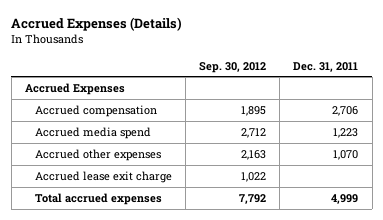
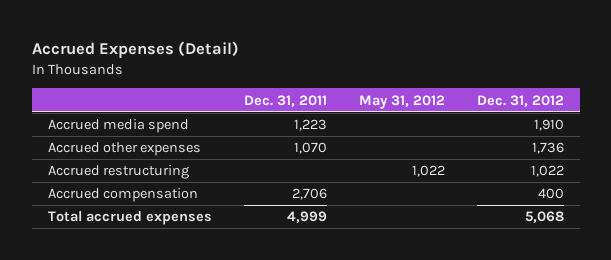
[11,17,183,32] Accrued Expenses (Details) -> [31,41,239,59] Accrued Expenses (Detail)
[199,61,267,73] Sep. 30, 2012 -> none
none -> [358,94,445,109] May 31, 2012
none -> [476,94,564,107] Dec. 31, 2012
[24,82,125,95] Accrued Expenses -> none
[34,170,172,183] Accrued lease exit charge -> none
none -> [47,165,189,180] Accrued restructuring
[34,104,157,117] Accrued compensation -> [47,188,198,203] Accrued compensation

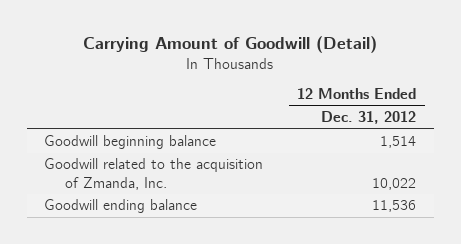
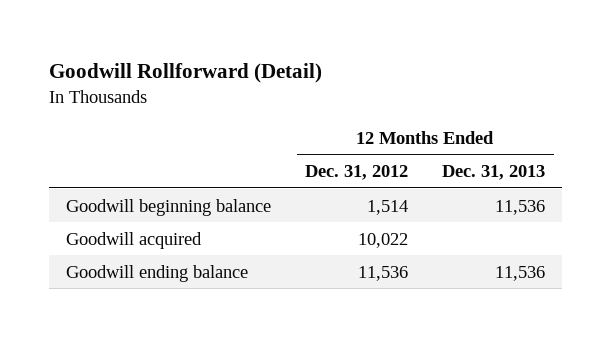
[83,36,378,54] Carrying Amount of Goodwill (Detail) -> [49,62,323,83] Goodwill Rollforward (Detail)
none -> [442,164,546,180] Dec. 31, 2013
[44,158,264,190] Goodwill related to the acquisition of Zmanda, Inc. -> [66,231,203,249] Goodwill acquired

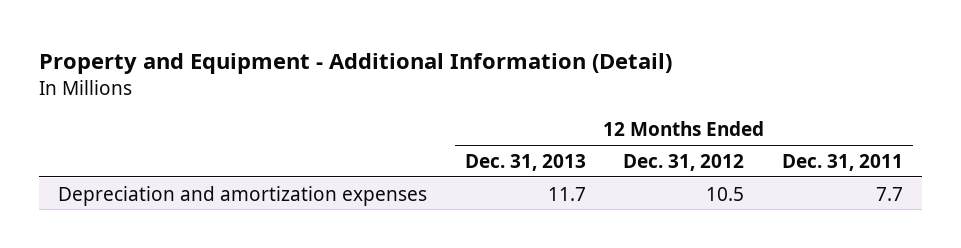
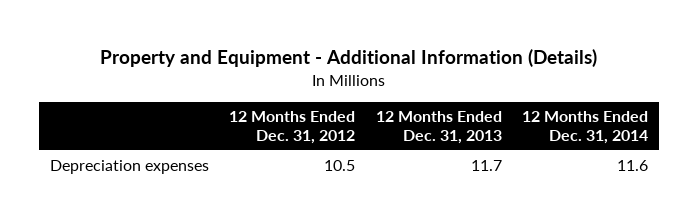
[38,52,672,74] Property and Equipment - Additional Information (Detail) -> [99,49,597,68] Property and Equipment - Additional Information (Details)
[782,153,904,171] Dec. 31, 2011 -> none
none -> [522,110,649,145] 12 Months Ended Dec. 31, 2014
[57,185,427,206] Depreciation and amortization expenses -> [49,159,209,174] Depreciation expenses

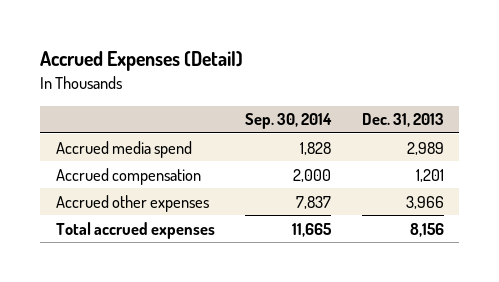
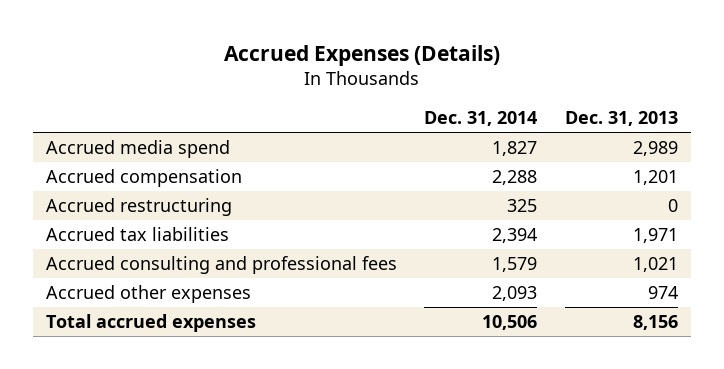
[40,51,244,72] Accrued Expenses (Detail) -> [223,44,500,66] Accrued Expenses (Details)
[245,113,333,130] Sep. 30, 2014 -> none
none -> [424,111,538,127] Dec. 31, 2014
none -> [46,197,233,216] Accrued restructuring
none -> [46,226,230,241] Accrued tax liabilities
none -> [46,255,398,274] Accrued consulting and professional fees
[405,195,444,209] 3,966 -> [647,285,678,299] 974

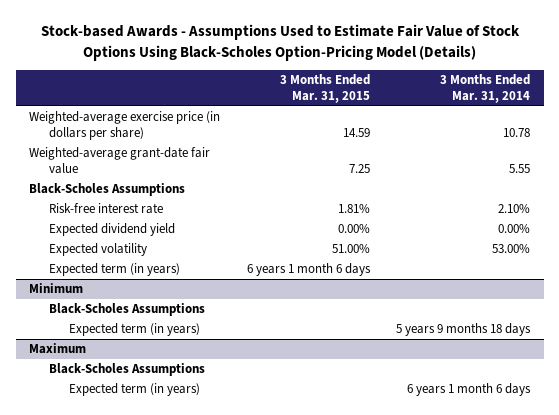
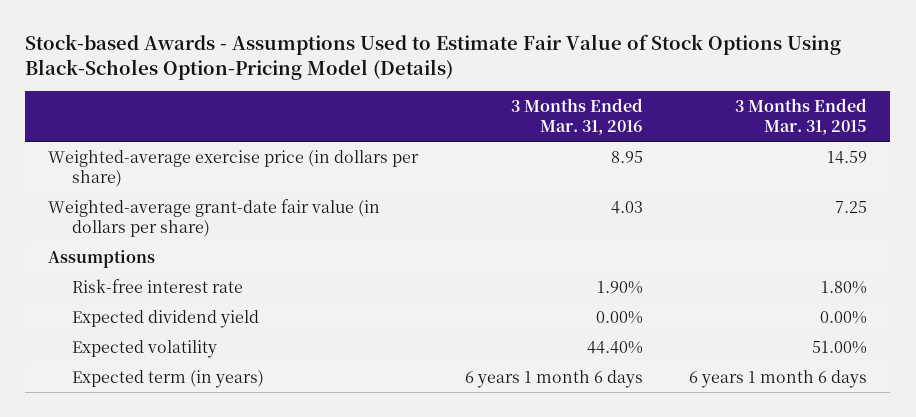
[440,74,531,103] 3 Months Ended Mar. 31, 2014 -> none
none -> [510,97,643,136] 3 Months Ended Mar. 31, 2016
[29,147,211,175] Weighted-average grant-date fair value -> [48,198,381,238] Weighted-average grant-date fair value (in dollars per share)
[29,183,186,197] Black-Scholes Assumptions -> [48,249,156,268] Assumptions
[337,204,370,214] 1.81% -> [821,280,868,294] 1.80%
[29,283,84,294] Minimum -> none
[49,303,206,317] Black-Scholes Assumptions -> none
[69,323,201,337] Expected term (in years) -> none
[29,343,87,355] Maximum -> none
[49,363,206,377] Black-Scholes Assumptions -> none
[69,383,201,397] Expected term (in years) -> none

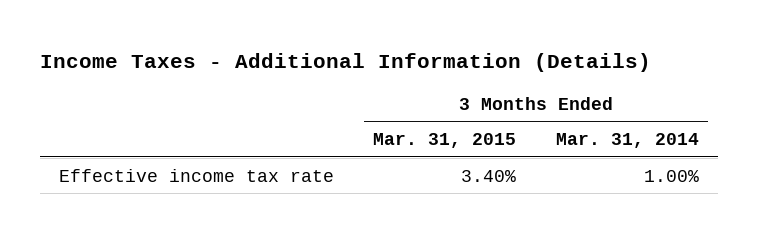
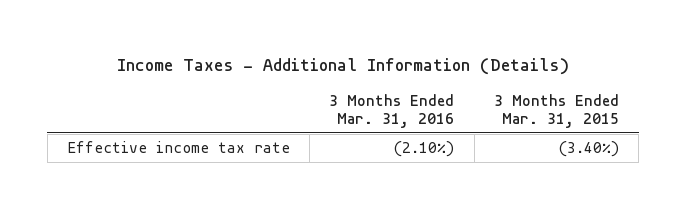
[555,133,699,149] Mar. 31, 2014 -> none
none -> [329,93,455,128] 3 Months Ended Mar. 31, 2016
[461,169,517,182] 3.40% -> [557,141,619,158] (3.40%)

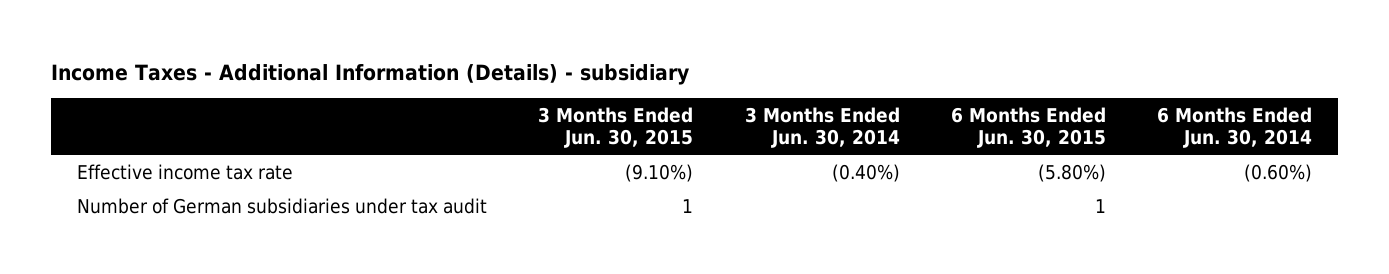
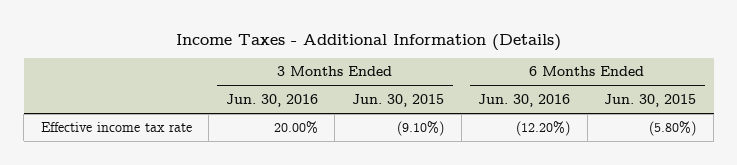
[51,63,690,85] Income Taxes - Additional Information (Details) - subsidiary -> [175,33,561,51] Income Taxes - Additional Information (Details)
[744,106,900,149] 3 Months Ended Jun. 30, 2014 -> none
[1157,106,1313,149] 6 Months Ended Jun. 30, 2014 -> none
none -> [225,93,318,107] Jun. 30, 2016
none -> [478,93,571,107] Jun. 30, 2016
[77,197,488,214] Number of German subsidiaries under tax audit -> none

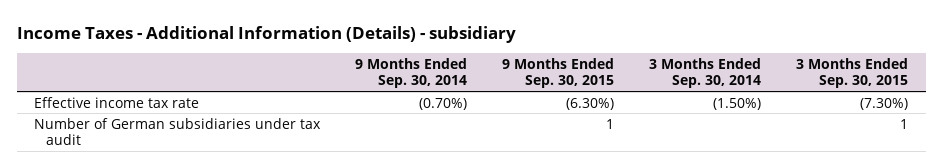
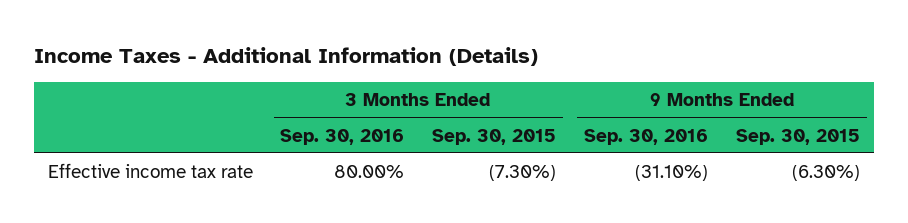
[16,25,516,43] Income Taxes - Additional Information (Details) - subsidiary -> [33,47,538,67] Income Taxes - Additional Information (Details)
[355,57,468,89] 9 Months Ended Sep. 30, 2014 -> none
[649,57,762,89] 3 Months Ended Sep. 30, 2014 -> none
none -> [280,128,405,145] Sep. 30, 2016
none -> [584,128,709,145] Sep. 30, 2016
[34,117,322,146] Number of German subsidiaries under tax audit -> none

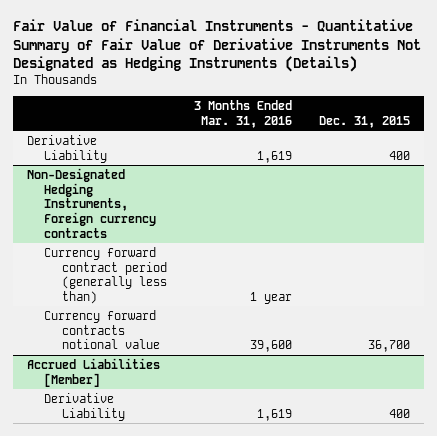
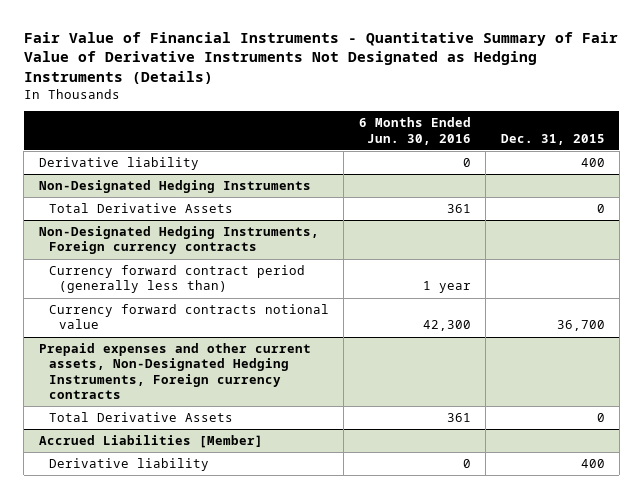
[194,99,293,128] 3 Months Ended Mar. 31, 2016 -> none
none -> [358,117,471,145] 6 Months Ended Jun. 30, 2016
[26,134,108,163] Derivative Liability -> [38,157,199,171] Derivative liability
none -> [38,180,311,194] Non-Designated Hedging Instruments
none -> [48,203,233,214] Total Derivative Assets
none -> [38,343,311,400] Prepaid expenses and other current assets, Non-Designated Hedging Instruments, Foreign currency contracts
none -> [48,412,233,423] Total Derivative Assets
[44,392,126,421] Derivative Liability -> [48,458,209,472] Derivative liability

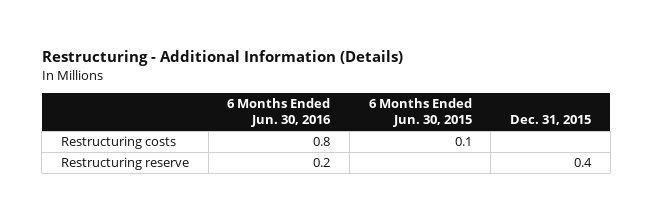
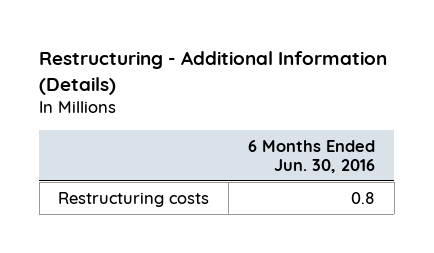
[368,98,472,128] 6 Months Ended Jun. 30, 2015 -> none
[510,115,592,126] Dec. 31, 2015 -> none
[60,157,189,171] Restructuring reserve -> none

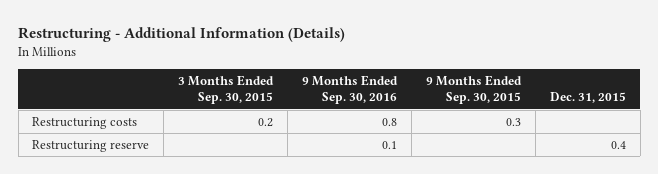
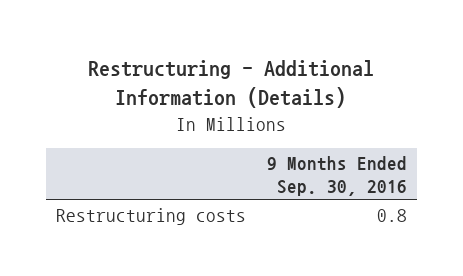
[178,75,275,105] 3 Months Ended Sep. 30, 2015 -> none
[426,75,523,105] 9 Months Ended Sep. 30, 2015 -> none
[549,92,626,104] Dec. 31, 2015 -> none
[32,139,150,152] Restructuring reserve -> none

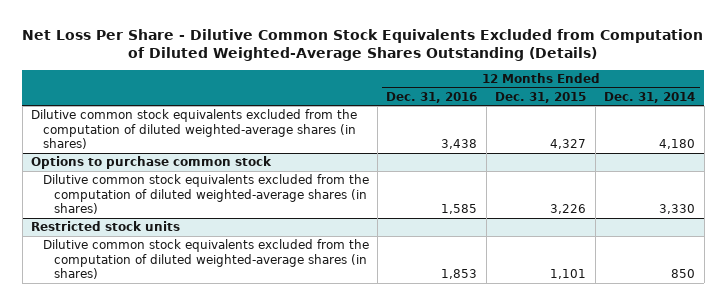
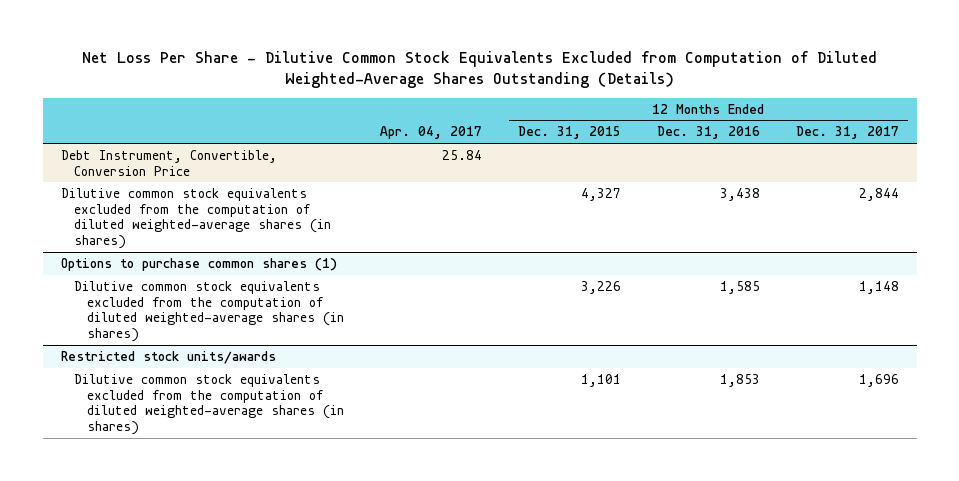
[604,91,696,103] Dec. 31, 2014 -> none
none -> [379,126,482,140] Apr. 04, 2017
none -> [795,126,899,140] Dec. 31, 2017
none -> [60,150,277,176] Debt Instrument, Convertible, Conversion Price
[31,156,273,170] Options to purchase common stock -> [60,258,337,272] Options to purchase common shares (1)
[31,221,181,232] Restricted stock units -> [60,351,276,365] Restricted stock units/awards

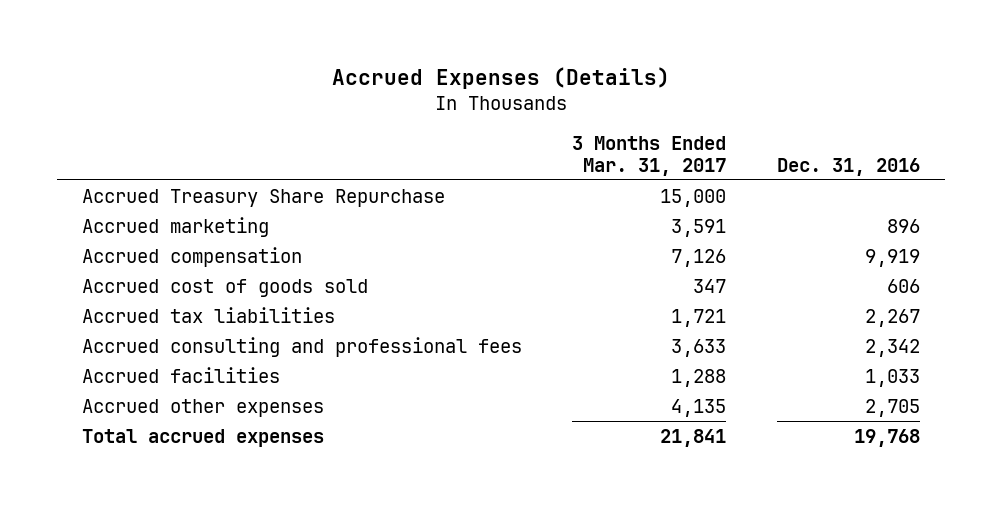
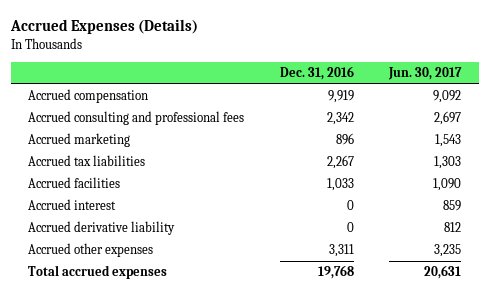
[572,135,727,176] 3 Months Ended Mar. 31, 2017 -> none
none -> [388,67,463,81] Jun. 30, 2017
[82,188,446,207] Accrued Treasury Share Repurchase -> none
[82,278,369,297] Accrued cost of goods sold -> none
[82,216,270,237] Accrued marketing -> [28,133,131,148] Accrued marketing
[82,306,336,323] Accrued tax liabilities -> [28,155,146,167] Accrued tax liabilities
none -> [28,199,117,211] Accrued interest
none -> [28,221,176,236] Accrued derivative liability
[864,398,920,417] 2,705 -> [328,244,354,258] 3,311

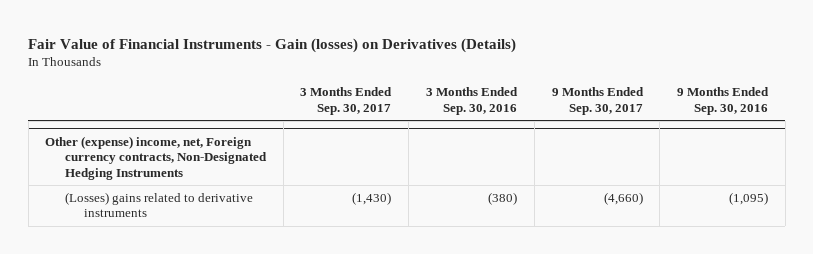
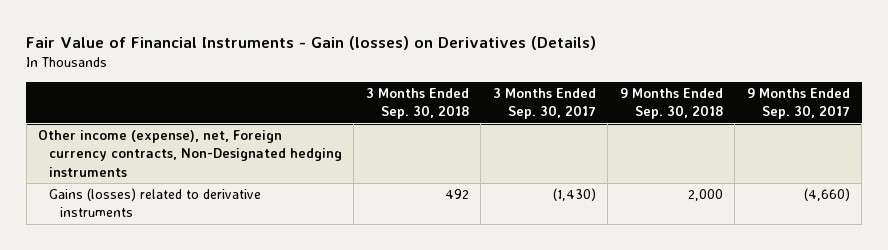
[425,87,518,115] 3 Months Ended Sep. 30, 2016 -> none
[677,87,770,115] 9 Months Ended Sep. 30, 2016 -> none
none -> [365,87,469,120] 3 Months Ended Sep. 30, 2018
none -> [619,87,723,120] 9 Months Ended Sep. 30, 2018
[45,135,267,180] Other (expense) income, net, Foreign currency contracts, Non-Designated Hedging Instruments -> [38,130,342,177] Other income (expense), net, Foreign currency contracts, Non-Designated hedging instruments
[64,191,253,218] (Losses) gains related to derivative instruments -> [48,188,261,218] Gains (losses) related to derivative instruments

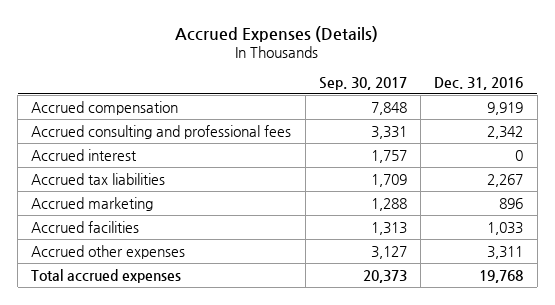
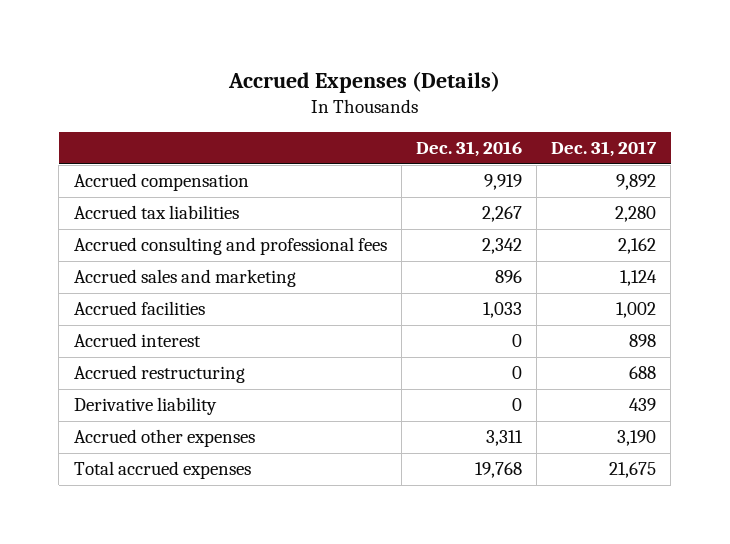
[318,76,407,90] Sep. 30, 2017 -> none
none -> [550,140,657,157] Dec. 31, 2017
[31,124,292,139] Accrued consulting and professional fees -> [73,237,387,256] Accrued consulting and professional fees
[31,196,154,211] Accrued marketing -> [73,269,296,288] Accrued sales and marketing
[31,148,138,161] Accrued interest -> [73,333,201,348] Accrued interest
none -> [73,365,245,384] Accrued restructuring
none -> [73,397,217,416] Derivative liability

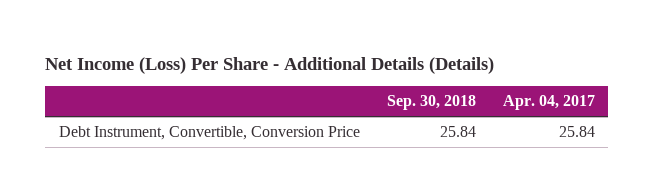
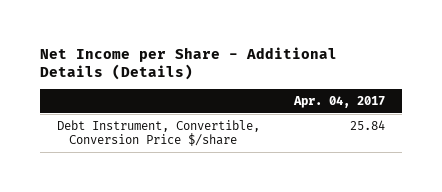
[45,56,495,74] Net Income (Loss) Per Share - Additional Details (Details) -> [39,46,337,81] Net Income per Share - Additional Details (Details)
[386,95,476,111] Sep. 30, 2018 -> none
[58,126,360,141] Debt Instrument, Convertible, Conversion Price -> [56,119,260,147] Debt Instrument, Convertible, Conversion Price $/share

